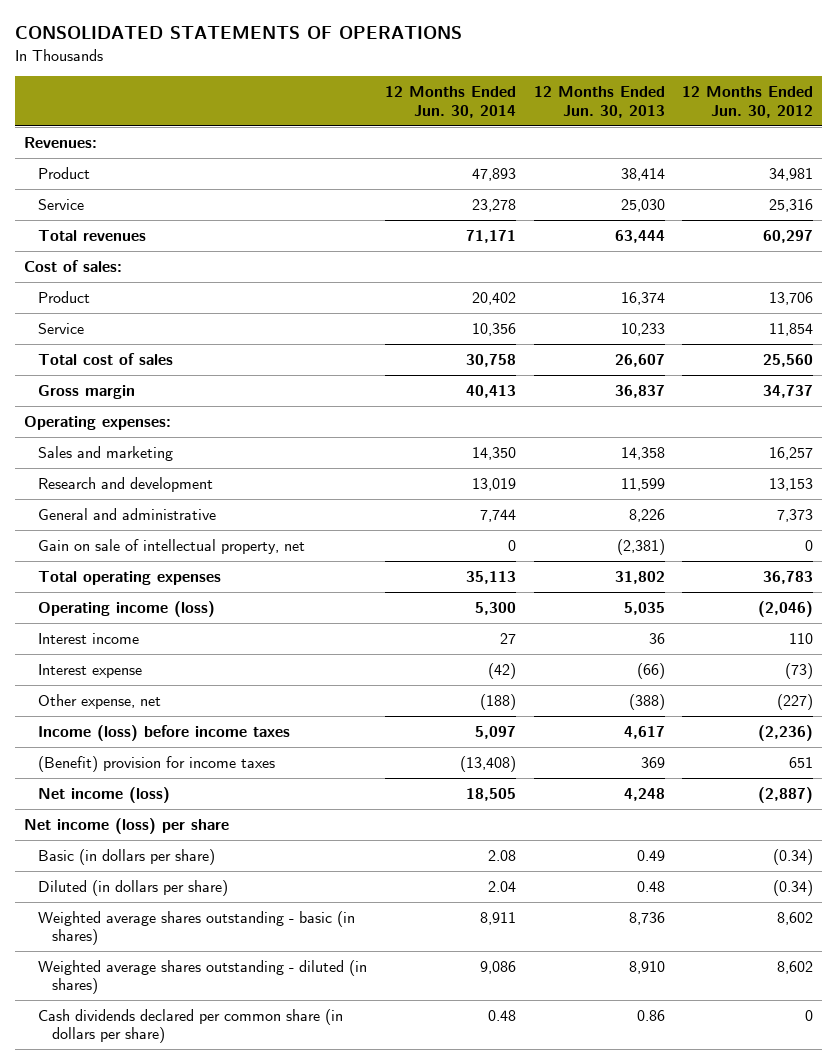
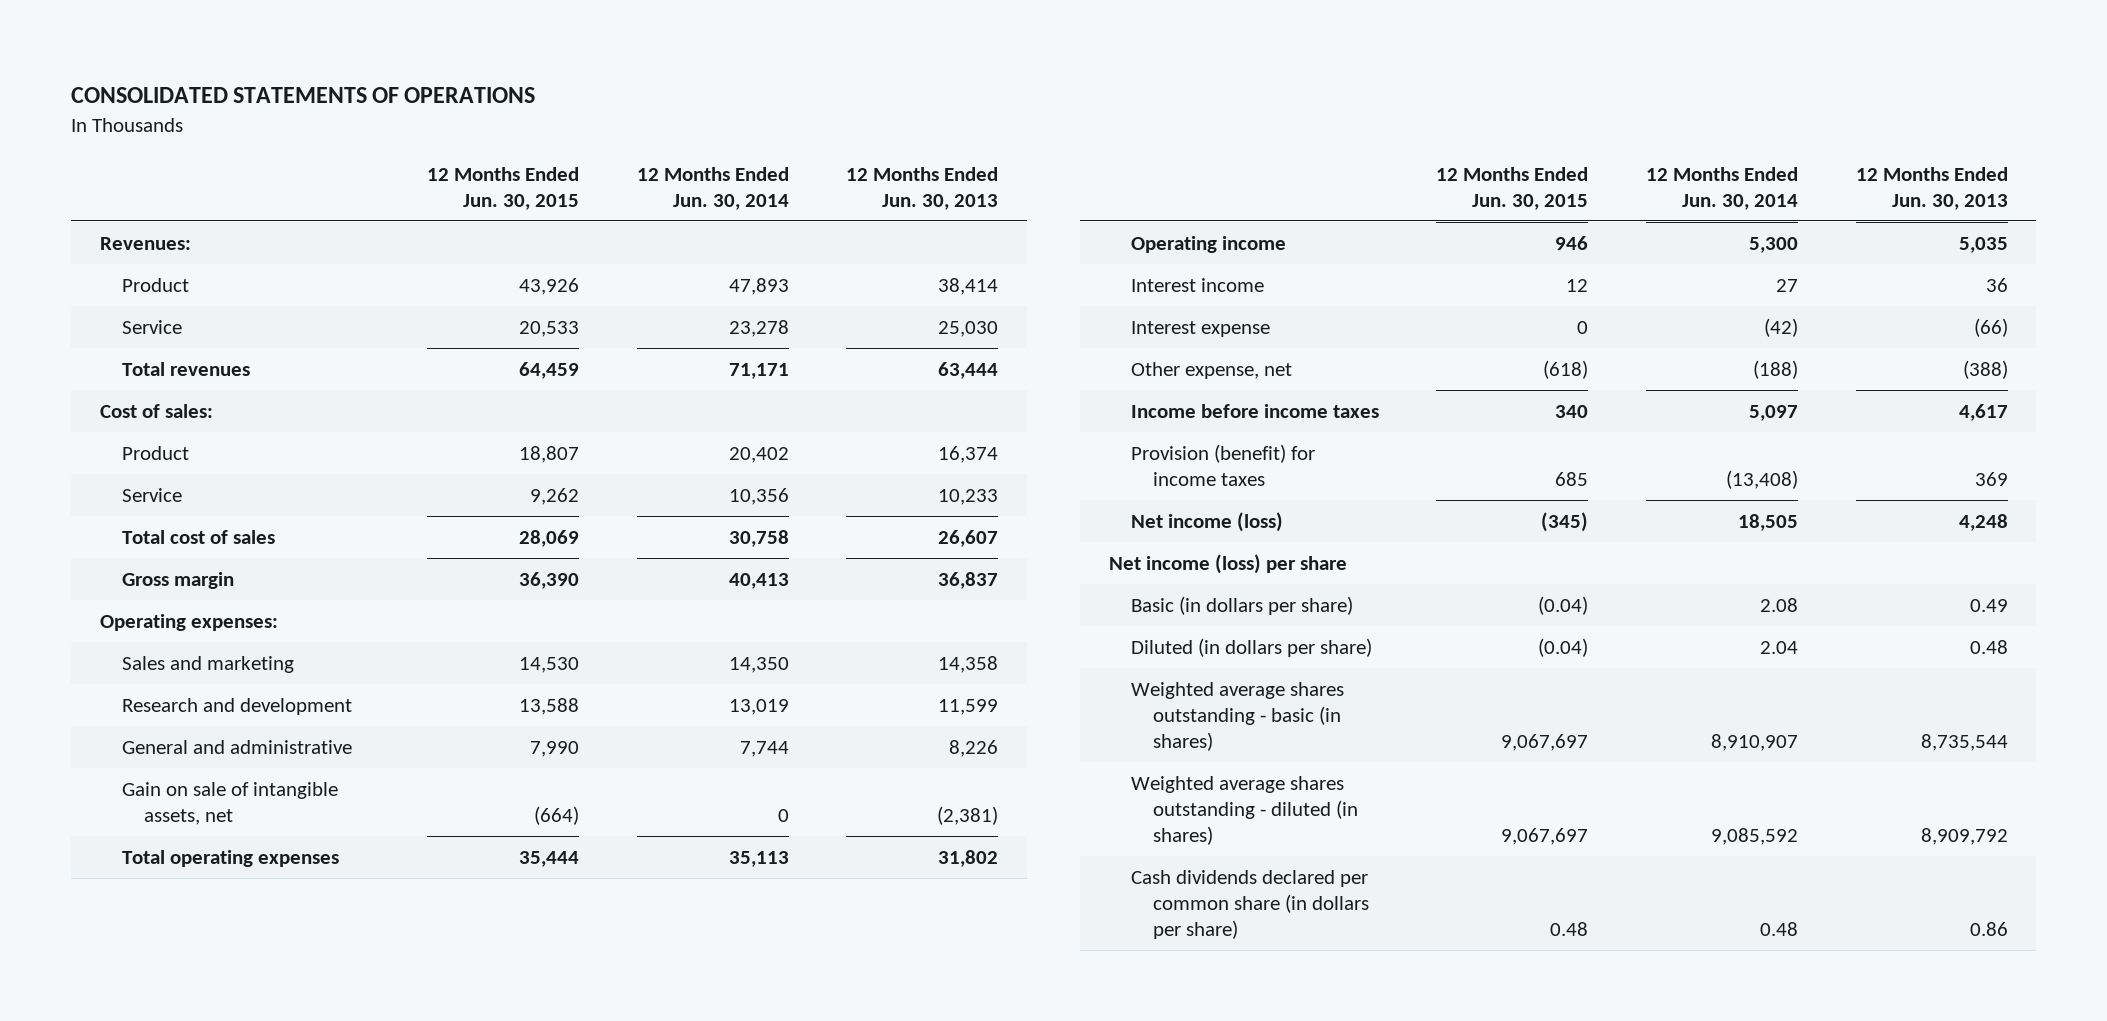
[682,86,814,118] 12 Months Ended Jun. 30, 2012 -> none
none -> [427,166,580,210] 12 Months Ended Jun. 30, 2015
[38,538,306,554] Gain on sale of intellectual property, net -> [121,781,338,825] Gain on sale of intangible assets, net
[38,600,216,617] Operating income (loss) -> [1130,235,1286,253] Operating income
[38,724,291,741] Income (loss) before income taxes -> [1130,403,1379,418] Income before income taxes
[38,755,276,772] (Benefit) provision for income taxes -> [1130,443,1315,486] Provision (benefit) for income taxes
[479,911,516,925] 8,911 -> [1710,733,1798,751] 8,910,907
[628,911,665,925] 8,736 -> [1920,733,2008,751] 8,735,544
[479,960,516,974] 9,086 -> [1710,827,1798,845] 9,085,592
[628,960,665,974] 8,910 -> [1920,827,2008,845] 8,909,792

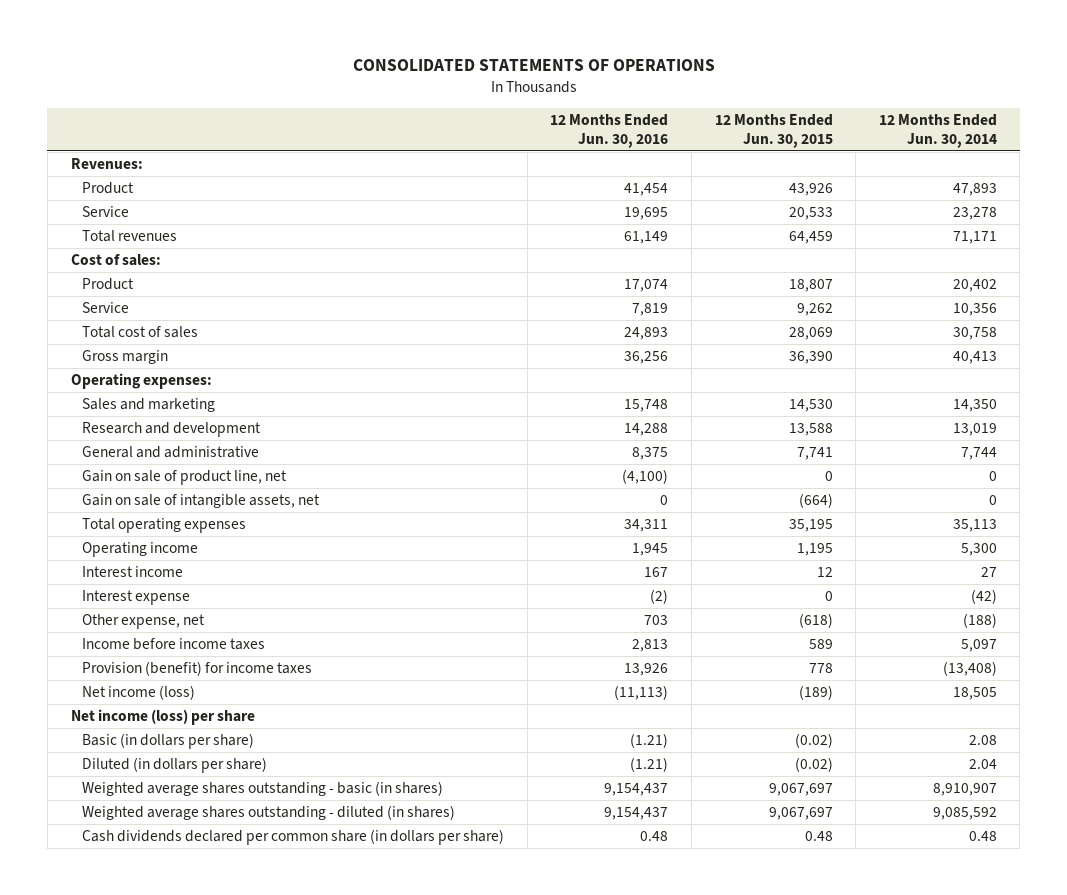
[846,166,999,210] 12 Months Ended Jun. 30, 2013 -> none
none -> [550,113,669,148] 12 Months Ended Jun. 30, 2016
[530,740,580,757] 7,990 -> [796,447,833,461] 7,741
none -> [82,470,288,486] Gain on sale of product line, net
[519,850,580,867] 35,444 -> [788,519,833,533] 35,195
[1555,235,1589,250] 946 -> [796,543,833,557] 1,195
[1555,404,1589,418] 340 -> [808,639,833,650] 589
[1555,471,1589,486] 685 -> [808,663,833,674] 778
[1541,511,1589,532] (345) -> [798,685,833,701] (189)
[1538,595,1589,615] (0.04) -> [794,733,833,749] (0.02)
[1538,637,1589,657] (0.04) -> [794,757,833,773] (0.02)

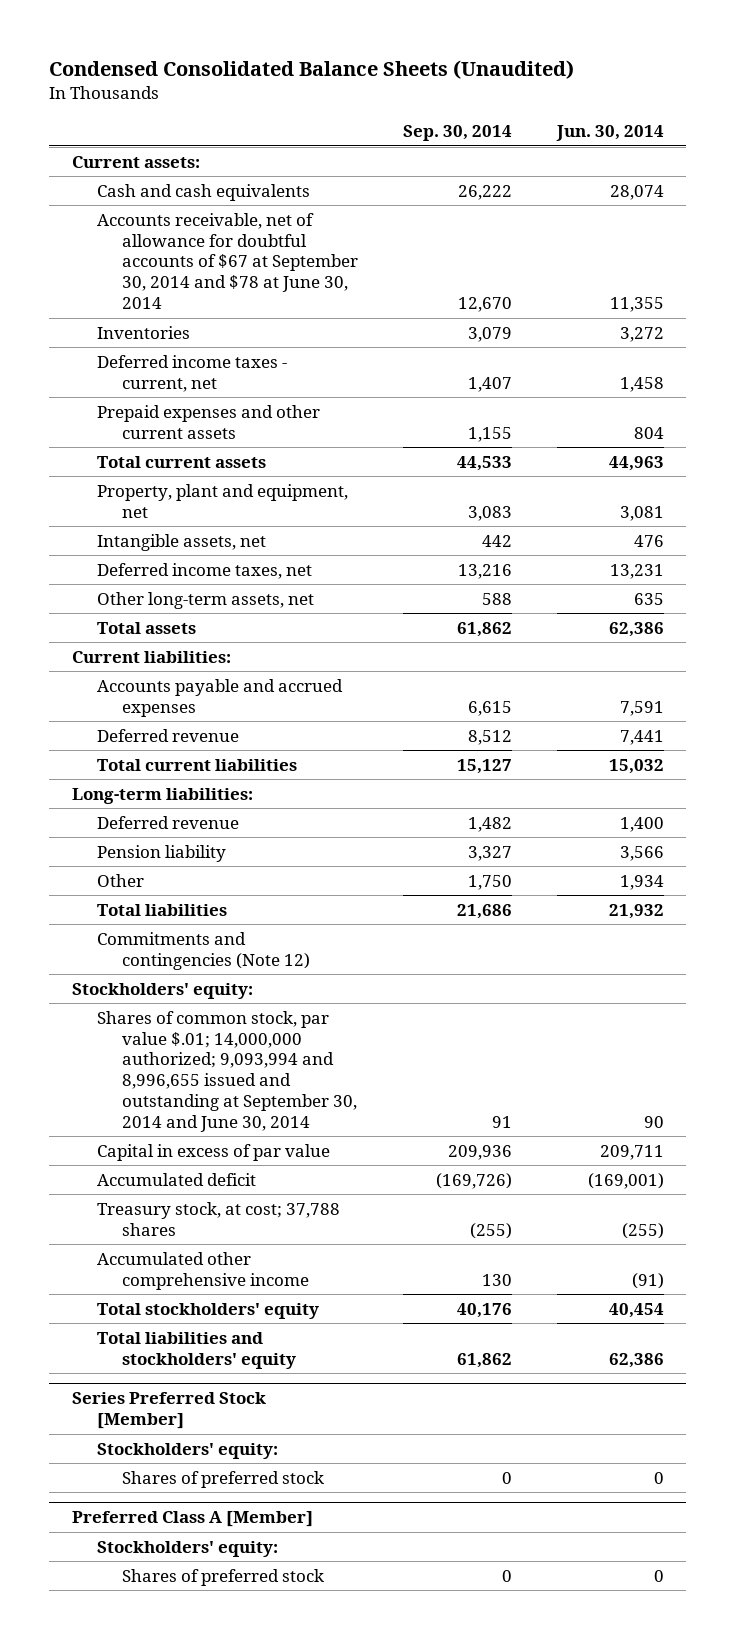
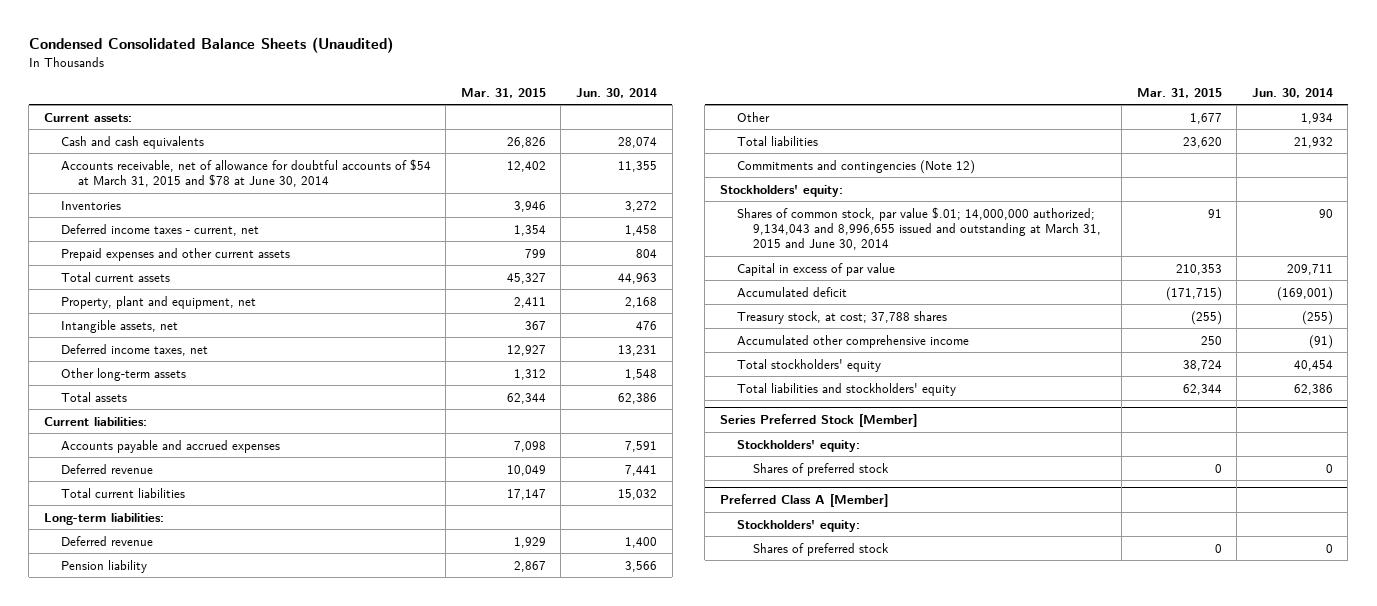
[403,125,513,142] Sep. 30, 2014 -> none
none -> [460,87,546,98] Mar. 31, 2015
[96,212,359,310] Accounts receivable, net of allowance for doubtful accounts of $67 at September 30, 2014 and $78 at June 30, 2014 -> [60,158,431,188] Accounts receivable, net of allowance for doubtful accounts of $54 at March 31, 2015 and $78 at June 30, 2014
[619,505,664,521] 3,081 -> [624,296,657,308] 2,168
[96,591,314,609] Other long-term assets, net -> [60,367,186,381] Other long-term assets
[633,592,664,605] 635 -> [624,368,657,380] 1,548
[96,1010,358,1132] Shares of common stock, par value $.01; 14,000,000 authorized; 9,093,994 and 8,996,655 issued and outstanding at September 30, 2014 and June 30, 2014 -> [736,206,1102,251] Shares of common stock, par value $.01; 14,000,000 authorized; 9,134,043 and 8,996,655 issued and outstanding at March 31, 2015 and June 30, 2014

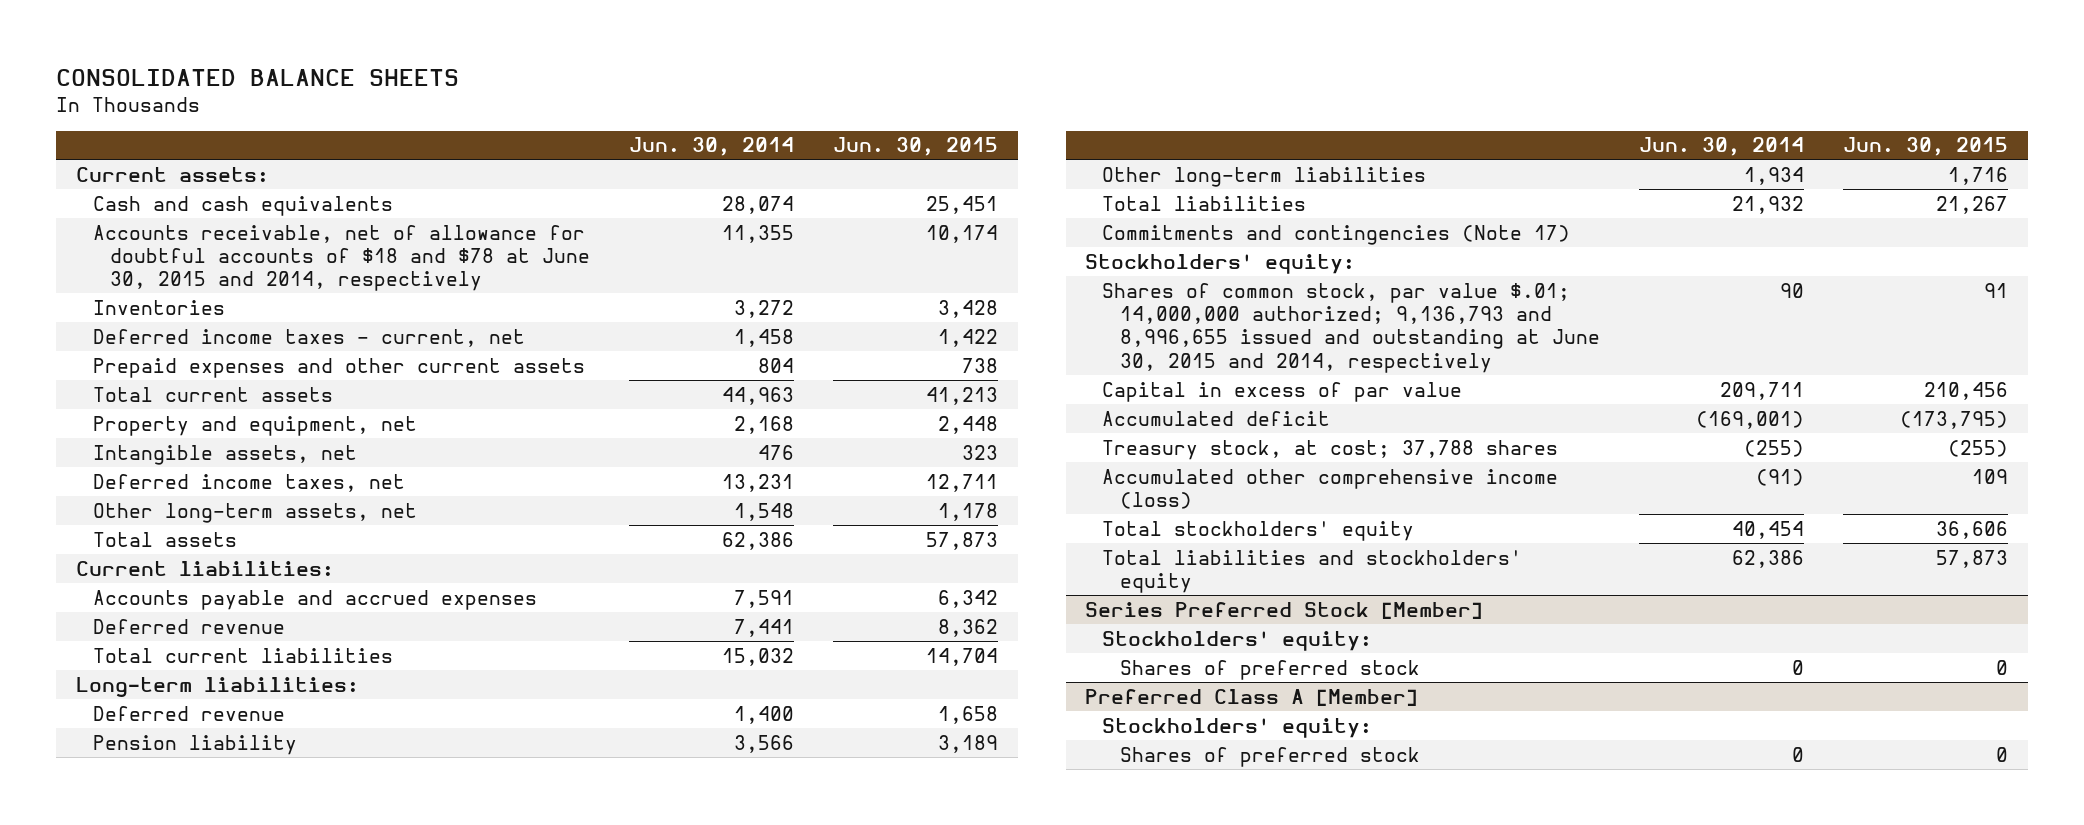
[28,37,393,54] Condensed Consolidated Balance Sheets (Unaudited) -> [56,68,460,86] CONSOLIDATED BALANCE SHEETS
[460,87,546,98] Mar. 31, 2015 -> none
none -> [833,137,999,157] Jun. 30, 2015
[60,158,431,188] Accounts receivable, net of allowance for doubtful accounts of $54 at March 31, 2015 and $78 at June 30, 2014 -> [92,224,591,292] Accounts receivable, net of allowance for doubtful accounts of $18 and $78 at June 30, 2015 and 2014, respectively
[60,295,256,309] Property, plant and equipment, net -> [92,415,417,436] Property and equipment, net
[60,367,186,381] Other long-term assets -> [92,502,417,523] Other long-term assets, net
[736,111,770,122] Other -> [1102,166,1427,187] Other long-term liabilities
[736,159,975,174] Commitments and contingencies (Note 12) -> [1102,224,1571,245] Commitments and contingencies (Note 17)
[736,206,1102,251] Shares of common stock, par value $.01; 14,000,000 authorized; 9,134,043 and 8,996,655 issued and outstanding at March 31, 2015 and June 30, 2014 -> [1102,282,1600,373] Shares of common stock, par value $.01; 14,000,000 authorized; 9,136,793 and 8,996,655 issued and outstanding at June 30, 2015 and 2014, respectively
[736,334,969,348] Accumulated other comprehensive income -> [1102,468,1559,509] Accumulated other comprehensive income (loss)

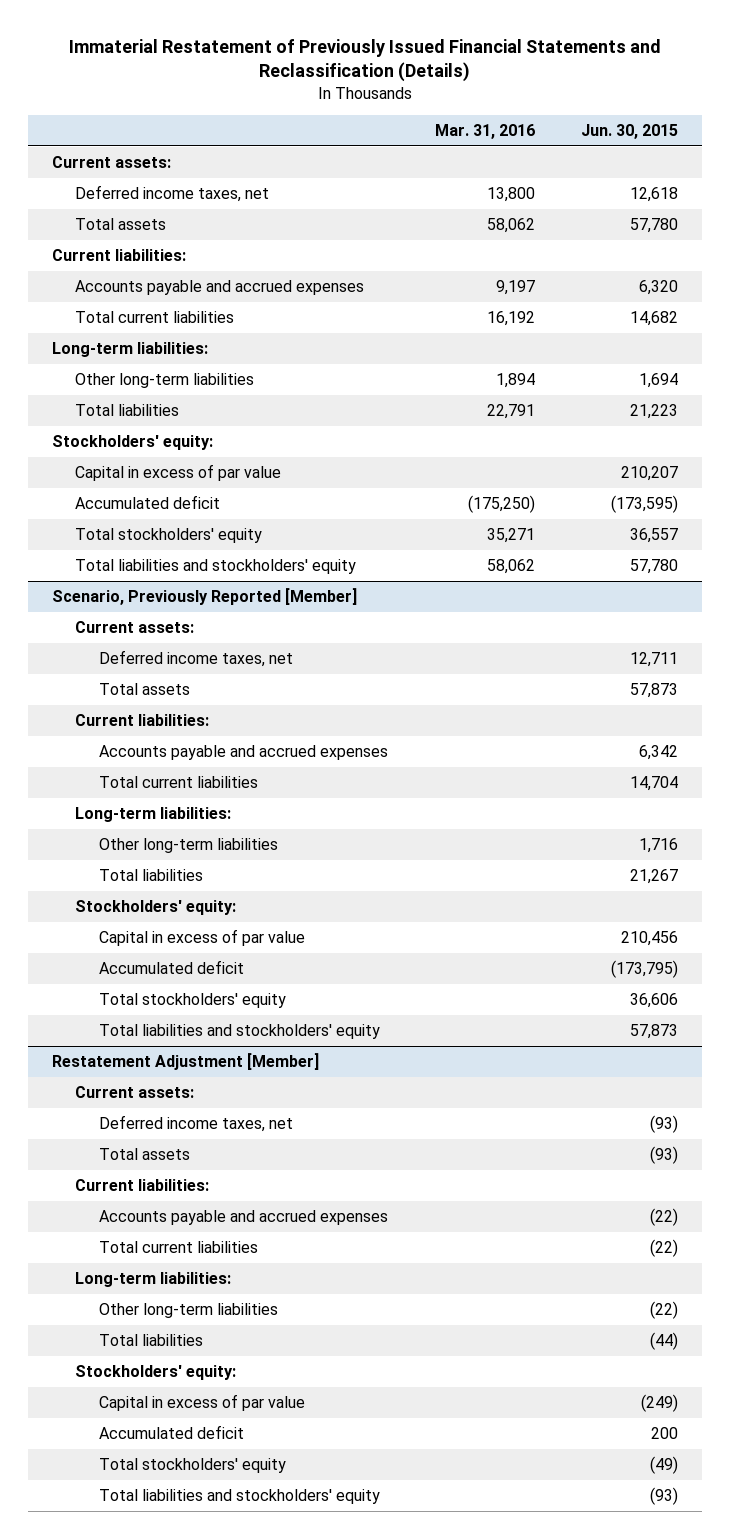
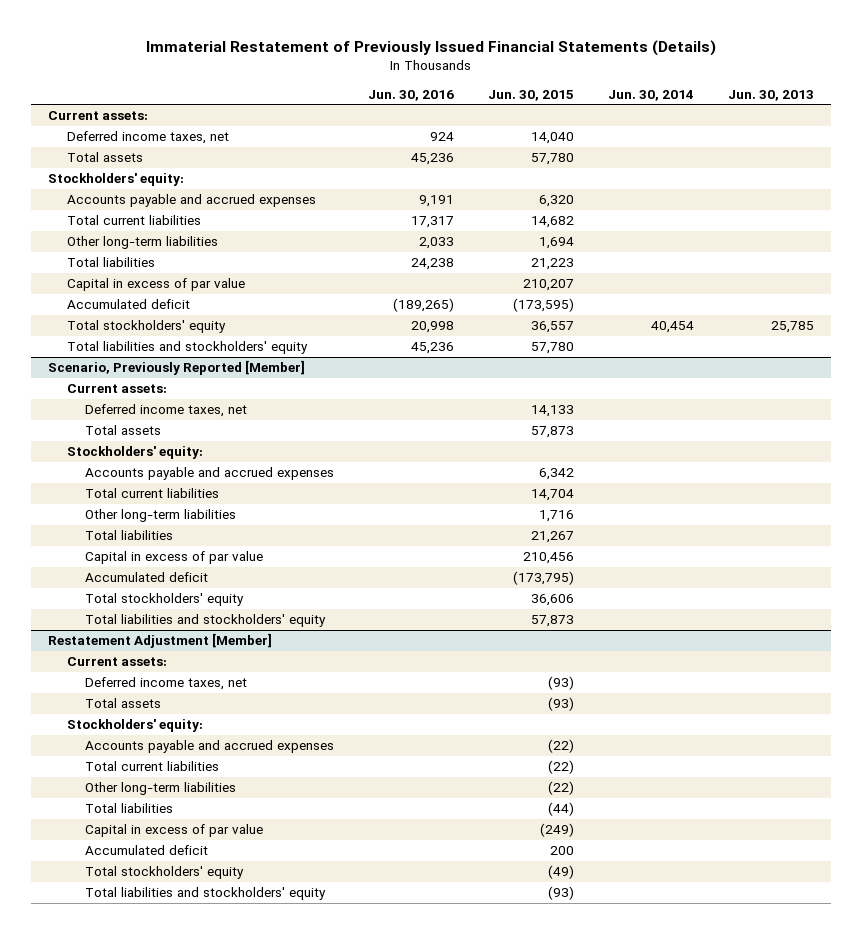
[69,38,662,83] Immaterial Restatement of Previously Issued Financial Statements and Reclassification (Details) -> [145,39,716,56] Immaterial Restatement of Previously Issued Financial Statements (Details)
[434,123,535,139] Mar. 31, 2016 -> none
none -> [368,89,455,101] Jun. 30, 2016
none -> [607,89,694,101] Jun. 30, 2014
none -> [727,89,814,101] Jun. 30, 2013
[630,187,679,203] 12,618 -> [531,132,575,145] 14,040
[51,249,186,262] Current liabilities: -> none
[51,435,213,451] Stockholders' equity: -> [47,173,184,187] Stockholders' equity:
[51,342,208,358] Long-term liabilities: -> none
[630,652,679,668] 12,711 -> [531,405,575,418] 14,133
[75,714,210,727] Current liabilities: -> none
[75,900,237,916] Stockholders' equity: -> [66,446,203,460] Stockholders' equity:
[75,807,232,823] Long-term liabilities: -> none
[75,1179,210,1192] Current liabilities: -> none
[75,1365,237,1381] Stockholders' equity: -> [66,719,203,733] Stockholders' equity:
[75,1272,232,1288] Long-term liabilities: -> none

